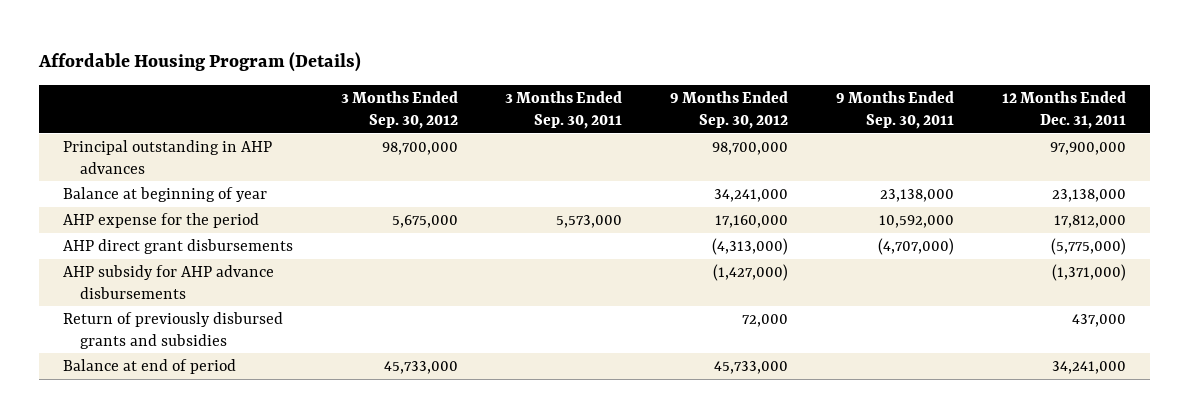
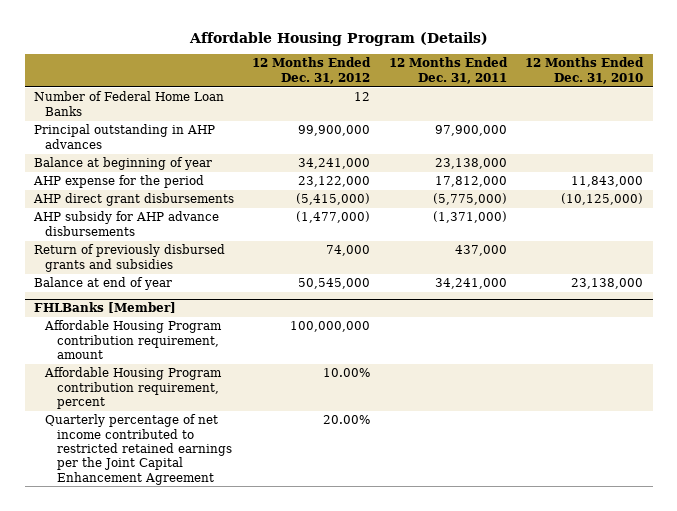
[340,91,458,129] 3 Months Ended Sep. 30, 2012 -> none
[505,91,623,129] 3 Months Ended Sep. 30, 2011 -> none
[670,91,789,129] 9 Months Ended Sep. 30, 2012 -> none
[835,91,954,129] 9 Months Ended Sep. 30, 2011 -> none
none -> [252,57,372,84] 12 Months Ended Dec. 31, 2012
none -> [525,57,645,84] 12 Months Ended Dec. 31, 2010
none -> [33,91,224,116] Number of Federal Home Loan Banks
[62,359,236,375] Balance at end of period -> [33,277,172,291] Balance at end of year
none -> [33,302,176,314] FHLBanks [Member]
none -> [44,320,223,359] Affordable Housing Program contribution requirement, amount
none -> [44,367,223,409] Affordable Housing Program contribution requirement, percent
none -> [45,414,232,485] Quarterly percentage of net income contributed to restricted retained earnings per the Joint Capital Enhancement Agreement

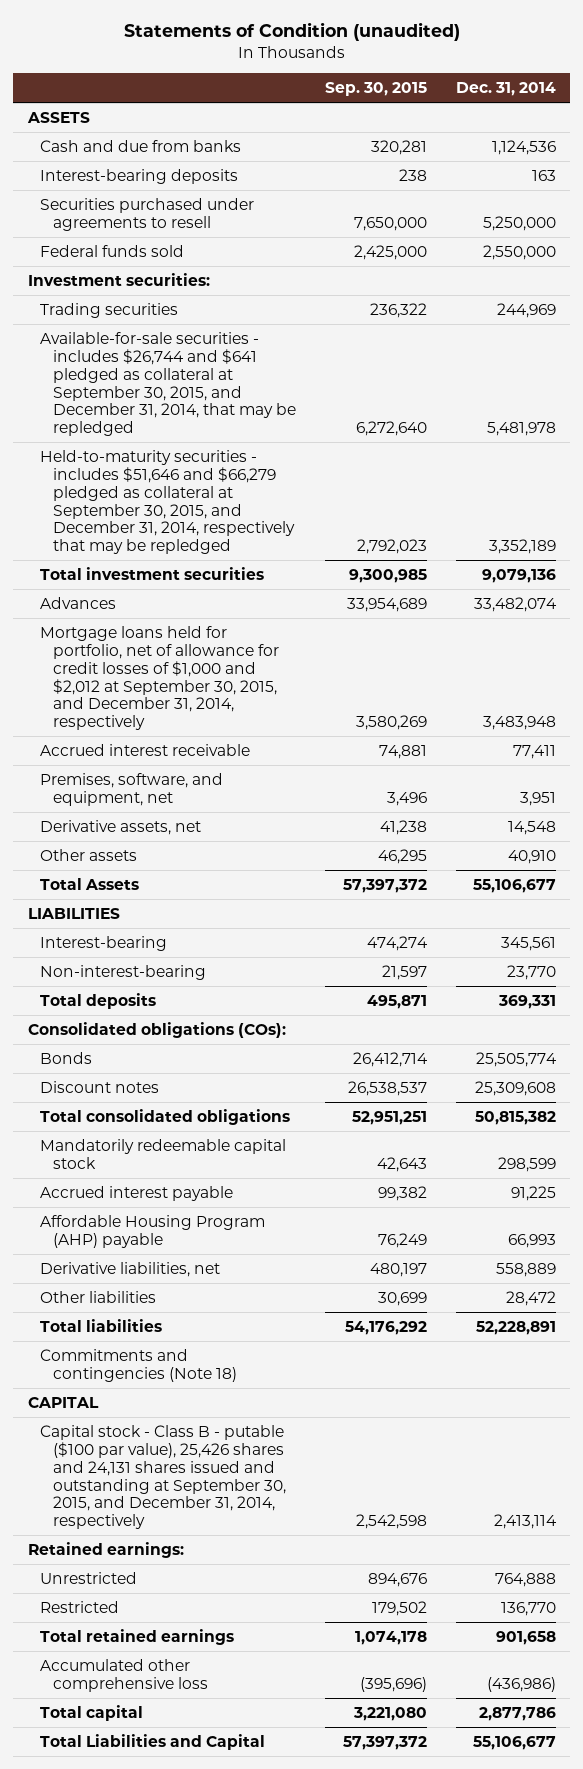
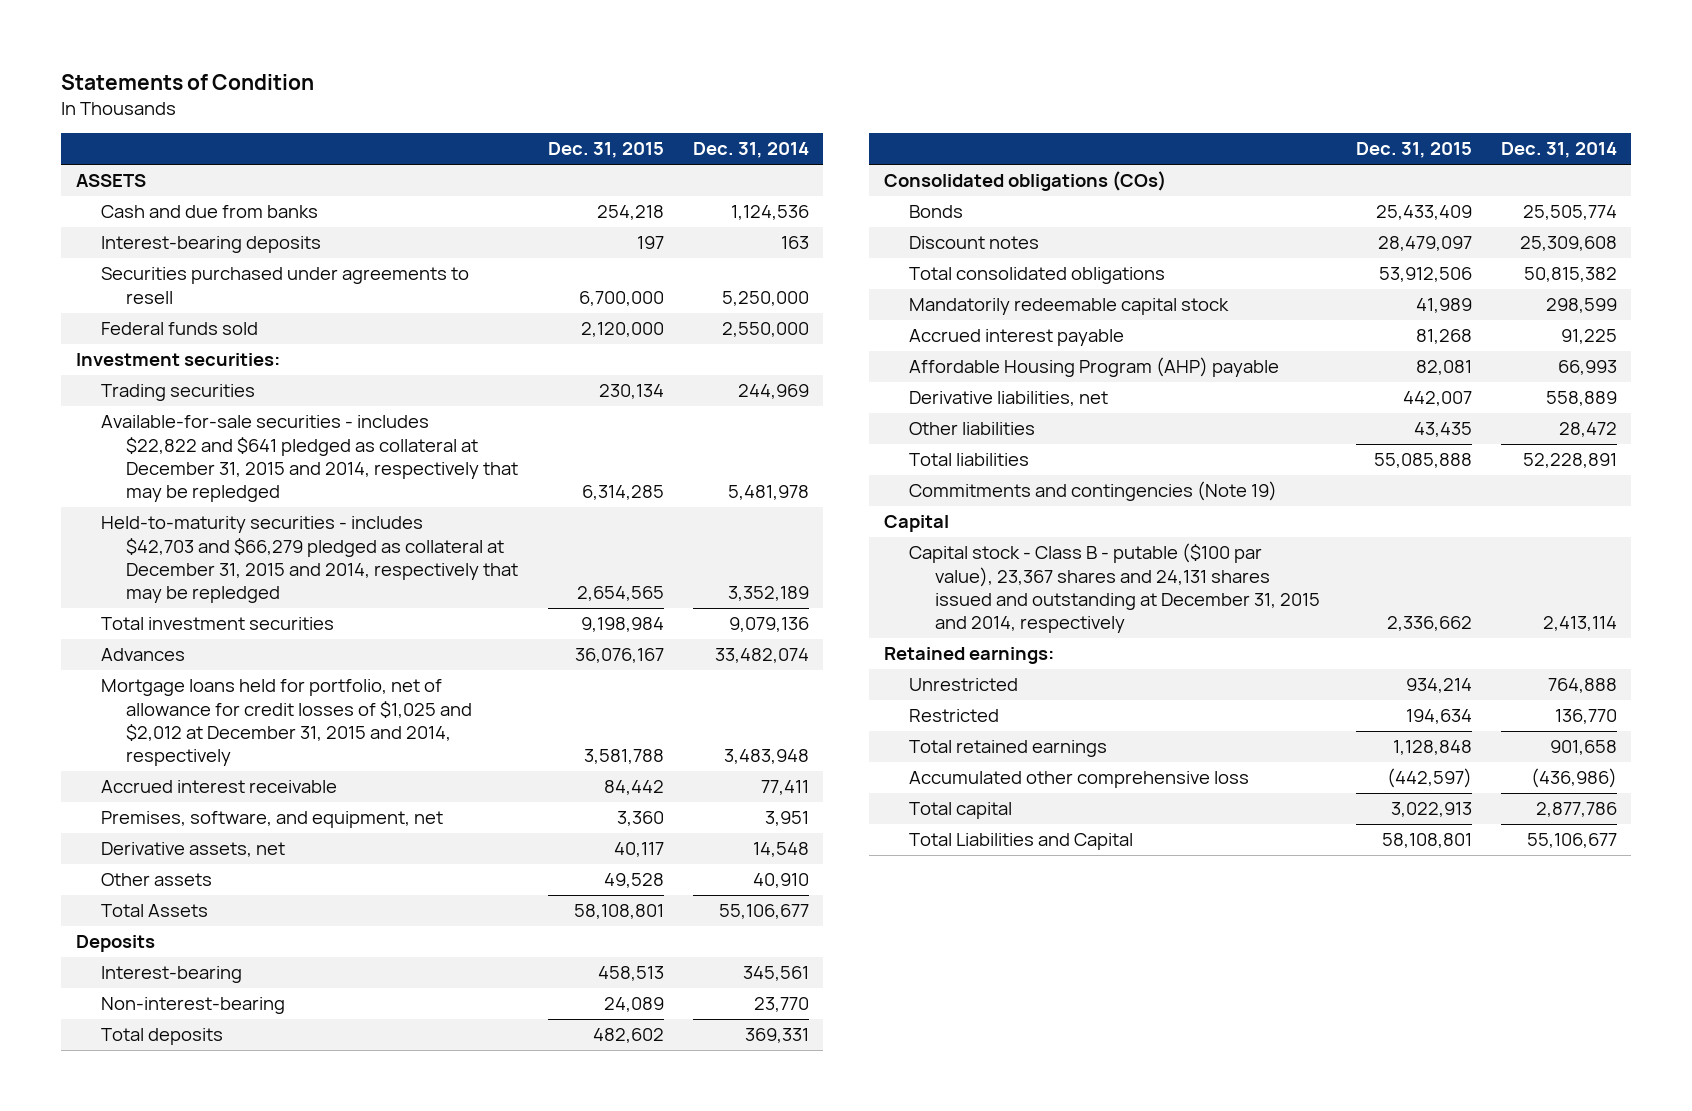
[123,22,460,42] Statements of Condition (unaudited) -> [61,73,315,90] Statements of Condition
[325,82,428,97] Sep. 30, 2015 -> none
none -> [547,142,664,159] Dec. 31, 2015
[40,331,297,437] Available-for-sale securities - includes $26,744 and $641 pledged as collateral at September 30, 2015, and December 31, 2014, that may be repledged -> [101,415,519,502] Available-for-sale securities - includes $22,822 and $641 pledged as collateral at December 31, 2015 and 2014, respectively that may be repledged
[40,449,296,555] Held-to-maturity securities - includes $51,646 and $66,279 pledged as collateral at September 30, 2015, and December 31, 2014, respectively that may be repledged -> [101,516,519,603] Held-to-maturity securities - includes $42,703 and $66,279 pledged as collateral at December 31, 2015 and 2014, respectively that may be repledged
[40,625,280,731] Mortgage loans held for portfolio, net of allowance for credit losses of $1,000 and $2,012 at September 30, 2015, and December 31, 2014, respectively -> [101,679,473,766] Mortgage loans held for portfolio, net of allowance for credit losses of $1,025 and $2,012 at December 31, 2015 and 2014, respectively
[27,907,120,919] LIABILITIES -> none
none -> [75,935,155,953] Deposits
[27,1021,286,1038] Consolidated obligations (COs): -> [883,171,1166,192] Consolidated obligations (COs)
[40,1348,238,1382] Commitments and contingencies (Note 18) -> [909,481,1278,502] Commitments and contingencies (Note 19)
[27,1396,99,1408] CAPITAL -> [883,515,949,533] Capital
[40,1424,287,1530] Capital stock - Class B - putable ($100 par value), 25,426 shares and 24,131 shares issued and outstanding at September 30, 2015, and December 31, 2014, respectively -> [909,543,1320,633] Capital stock - Class B - putable ($100 par value), 23,367 shares and 24,131 shares issued and outstanding at December 31, 2015 and 2014, respectively

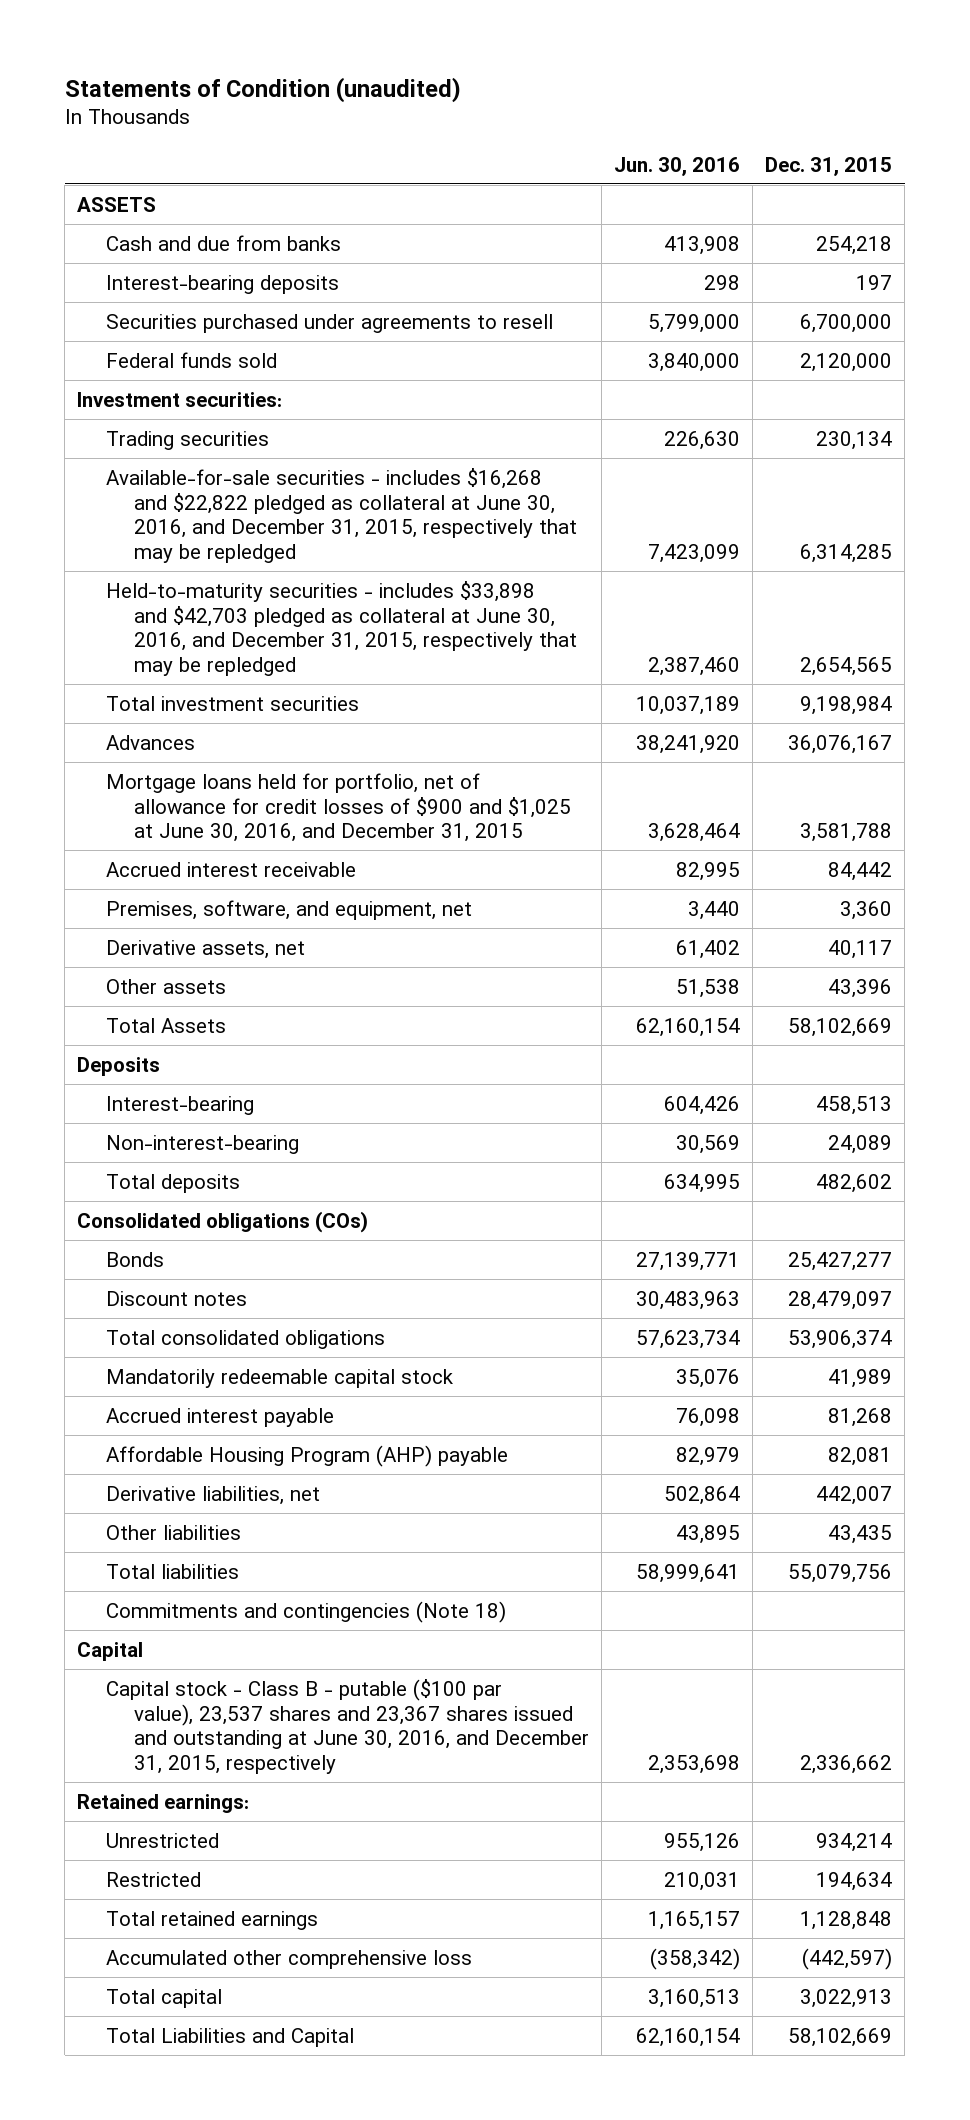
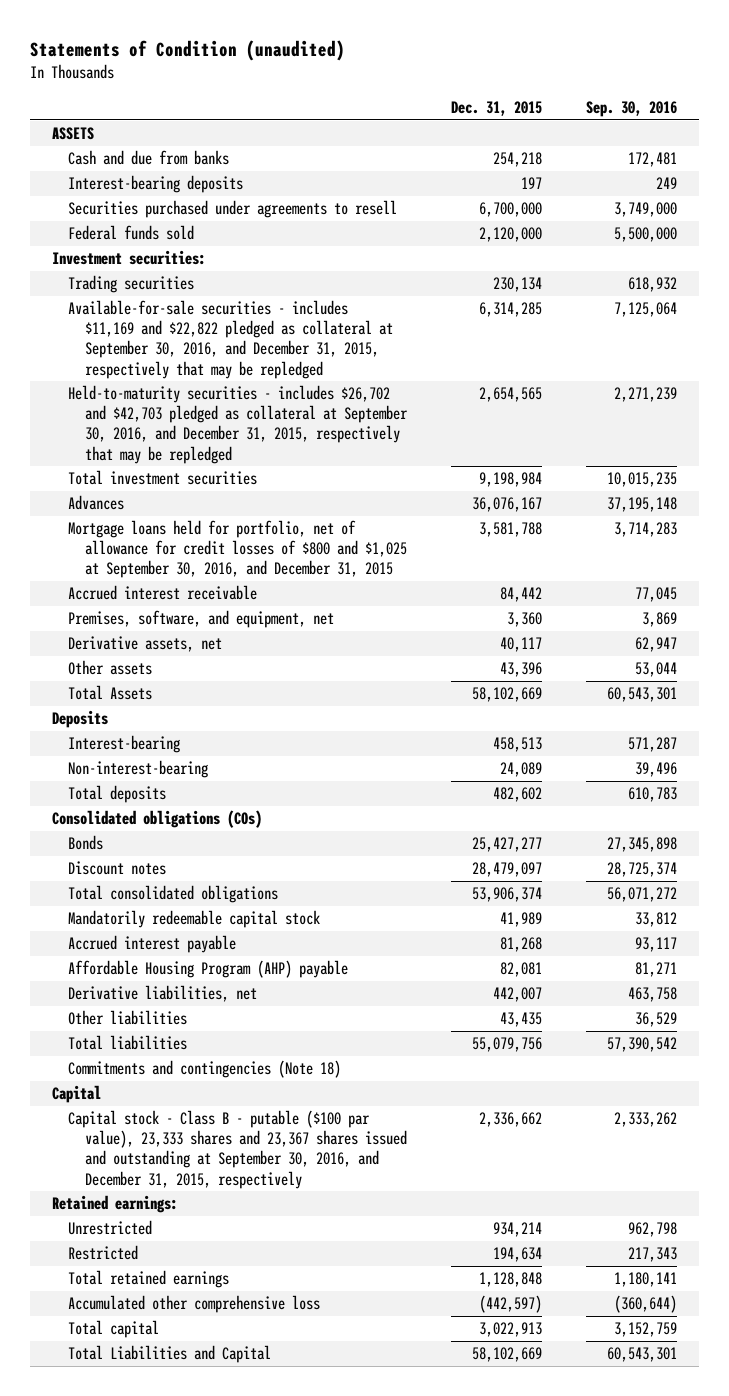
[614,156,741,176] Jun. 30, 2016 -> none
none -> [585,101,677,118] Sep. 30, 2016
[105,467,578,564] Available-for-sale securities - includes $16,268 and $22,822 pledged as collateral at June 30, 2016, and December 31, 2015, respectively that may be repledged -> [68,300,394,379] Available-for-sale securities - includes $11,169 and $22,822 pledged as collateral at September 30, 2016, and December 31, 2015, respectively that may be repledged
[105,580,578,677] Held-to-maturity securities - includes $33,898 and $42,703 pledged as collateral at June 30, 2016, and December 31, 2015, respectively that may be repledged -> [68,385,409,464] Held-to-maturity securities - includes $26,702 and $42,703 pledged as collateral at September 30, 2016, and December 31, 2015, respectively that may be repledged
[105,772,572,843] Mortgage loans held for portfolio, net of allowance for credit losses of $900 and $1,025 at June 30, 2016, and December 31, 2015 -> [68,520,408,579] Mortgage loans held for portfolio, net of allowance for credit losses of $800 and $1,025 at September 30, 2016, and December 31, 2015
[105,1678,590,1775] Capital stock - Class B - putable ($100 par value), 23,537 shares and 23,367 shares issued and outstanding at June 30, 2016, and December 31, 2015, respectively -> [68,1110,408,1189] Capital stock - Class B - putable ($100 par value), 23,333 shares and 23,367 shares issued and outstanding at September 30, 2016, and December 31, 2015, respectively

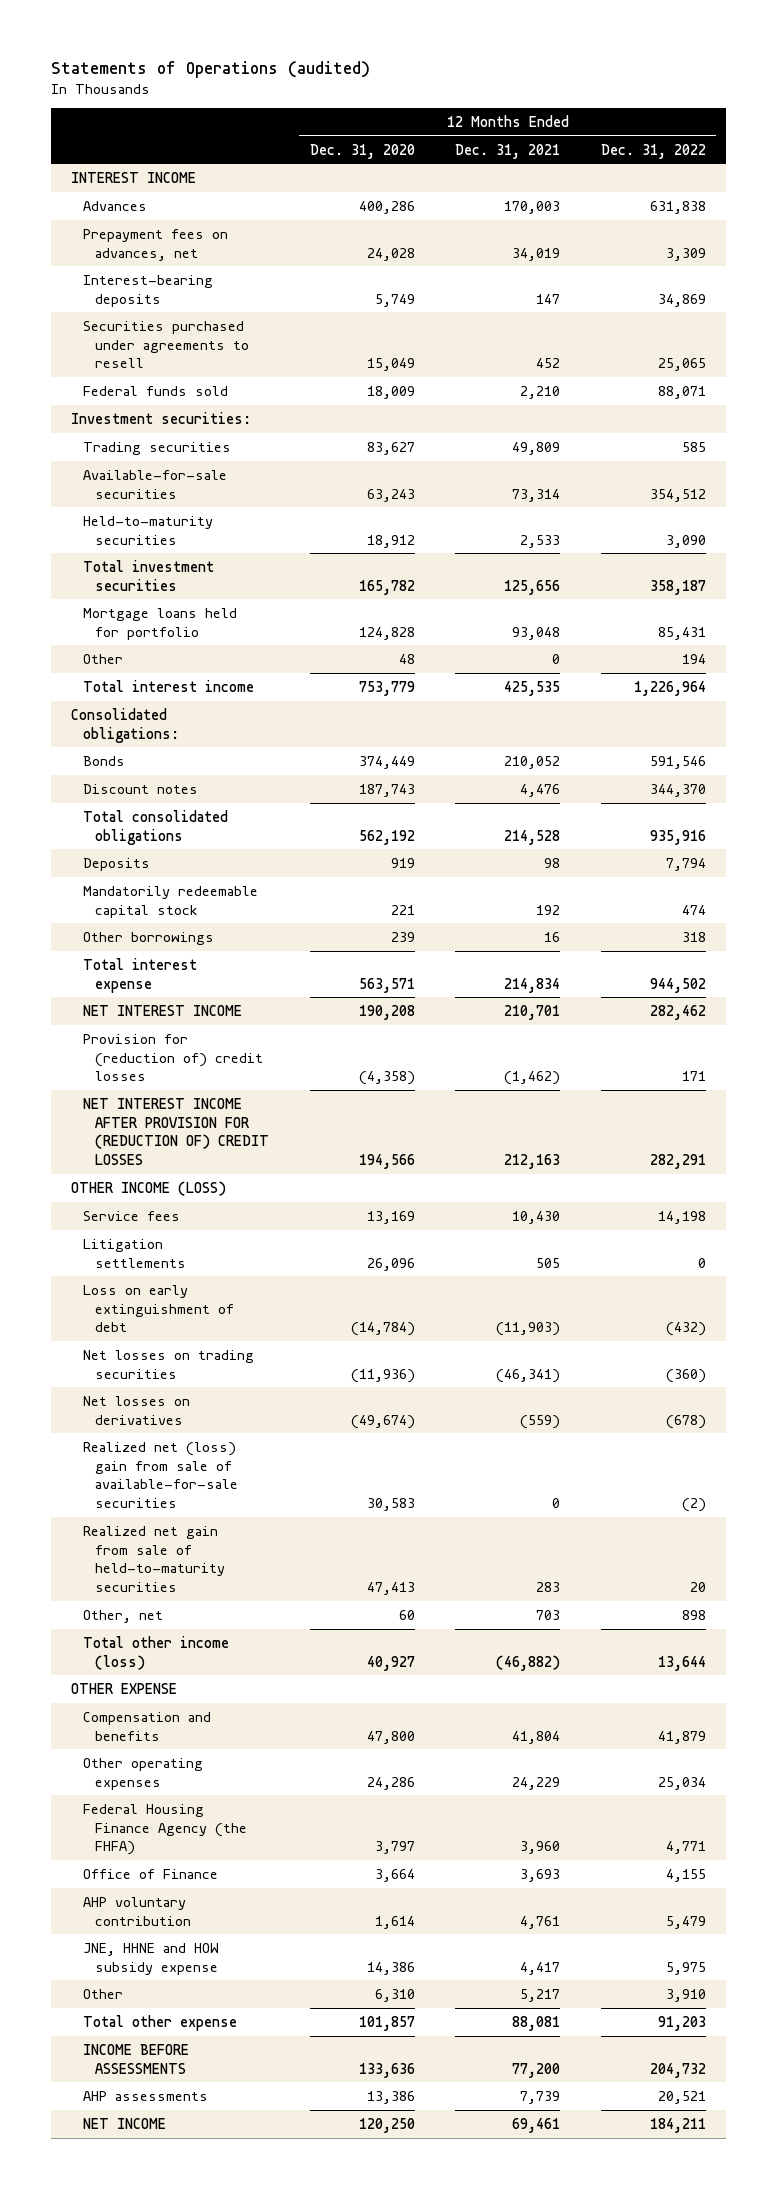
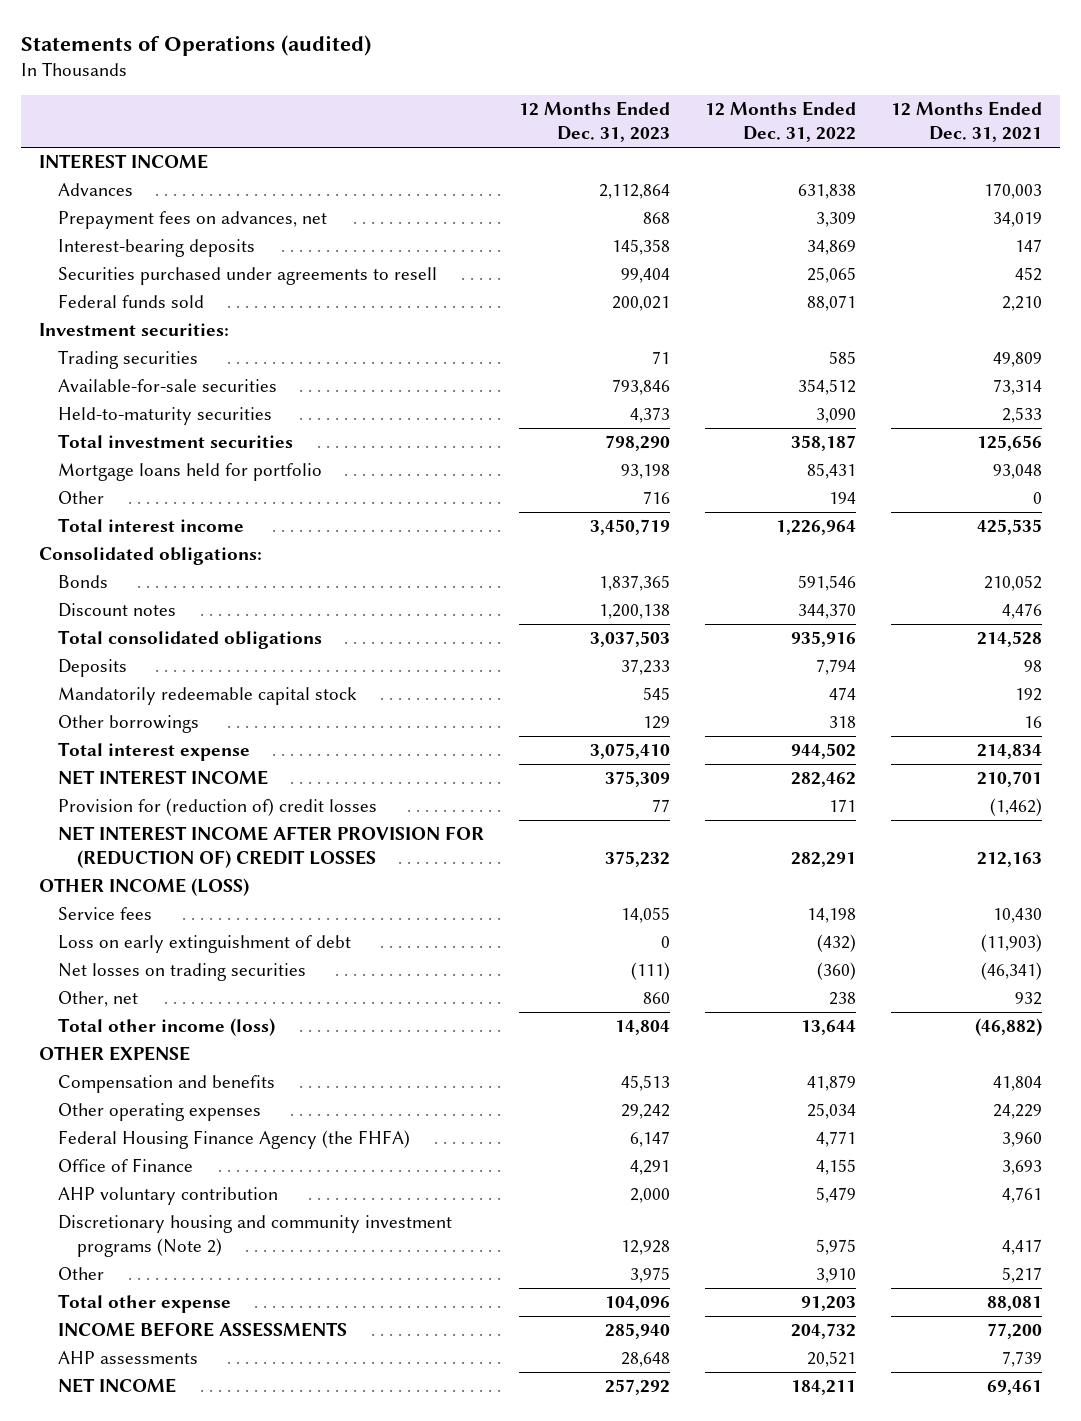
[309,143,415,159] Dec. 31, 2020 -> none
none -> [518,101,670,143] 12 Months Ended Dec. 31, 2023
[83,1238,186,1268] Litigation settlements -> none
[83,1395,191,1425] Net losses on derivatives -> none
[83,1441,238,1509] Realized net (loss) gain from sale of available-for-sale securities -> none
[83,1525,225,1593] Realized net gain from sale of held-to-maturity securities -> none
[536,1609,561,1620] 703 -> [1015,992,1043,1006] 932
[682,1609,707,1620] 898 -> [829,992,857,1006] 238
[83,1942,220,1975] JNE, HHNE and HOW subsidy expense -> [57,1215,452,1258] Discretionary housing and community investment programs (Note 2)

